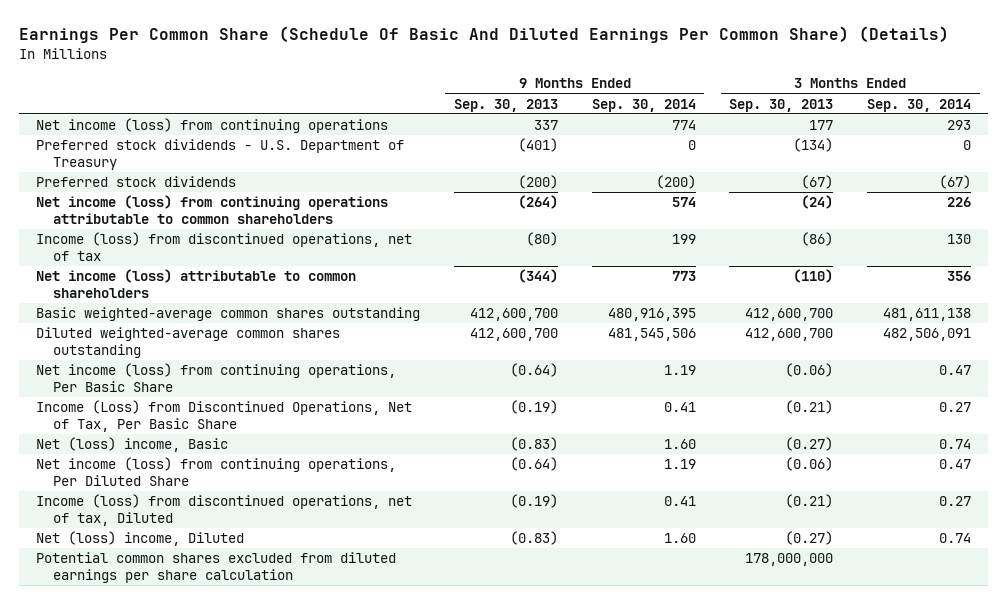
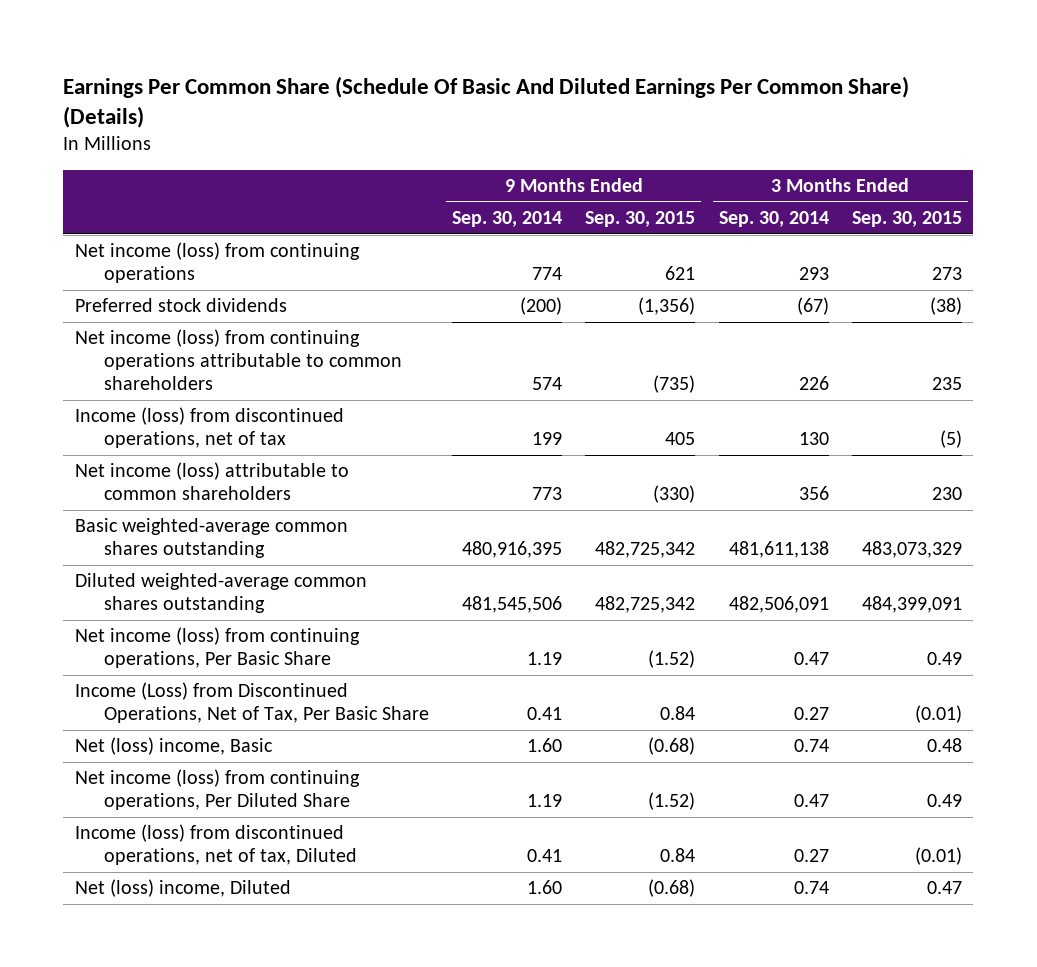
[453,98,558,112] Sep. 30, 2013 -> none
[729,98,834,112] Sep. 30, 2013 -> none
none -> [585,210,696,227] Sep. 30, 2015
none -> [851,210,962,227] Sep. 30, 2015
[35,139,404,171] Preferred stock dividends - U.S. Department of Treasury -> none
[35,552,396,584] Potential common shares excluded from diluted earnings per share calculation -> none

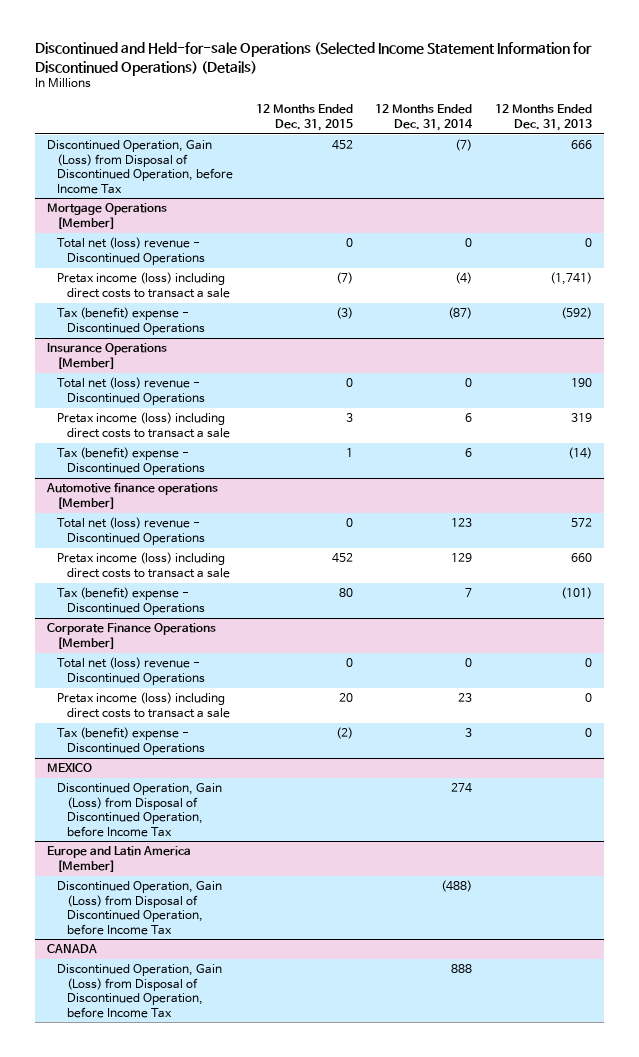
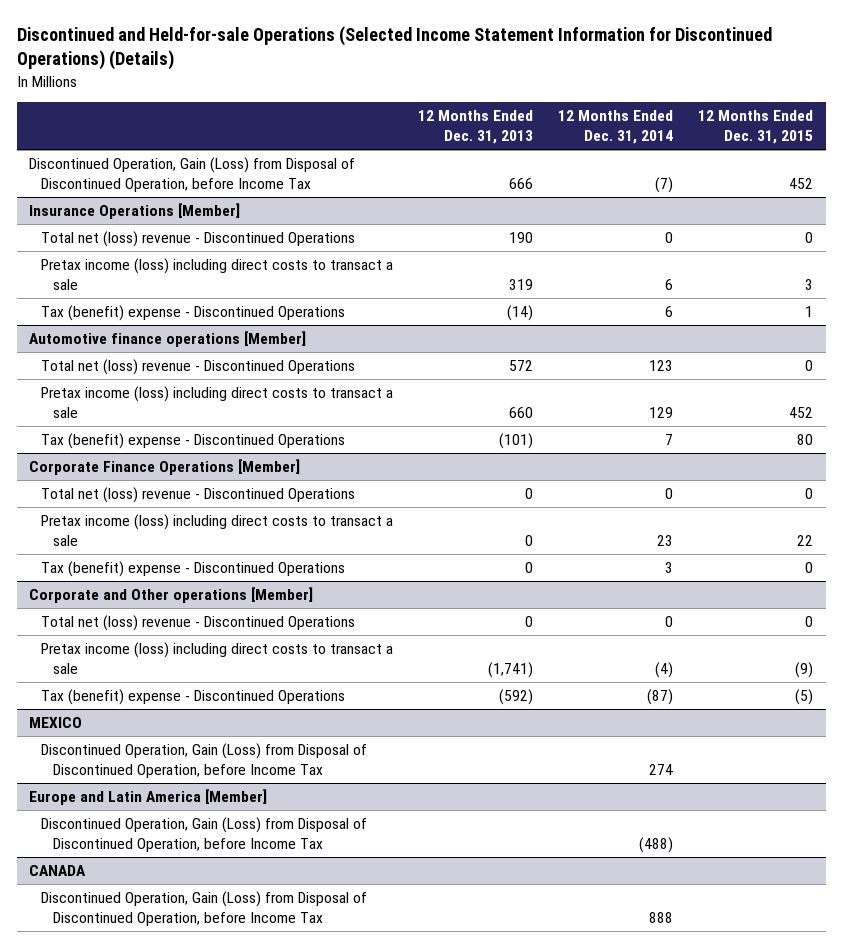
[46,203,167,229] Mortgage Operations [Member] -> none
[56,237,206,265] Total net (loss) revenue - Discontinued Operations -> none
[56,272,231,298] Pretax income (loss) including direct costs to transact a sale -> none
[56,307,206,335] Tax (benefit) expense - Discontinued Operations -> none
[338,693,353,703] 20 -> [797,534,814,546] 22
[335,727,353,740] (2) -> [805,562,814,574] 0
none -> [29,587,314,604] Corporate and Other operations [Member]
none -> [41,615,356,632] Total net (loss) revenue - Discontinued Operations
none -> [41,642,394,674] Pretax income (loss) including direct costs to transact a sale
none -> [41,689,346,706] Tax (benefit) expense - Discontinued Operations

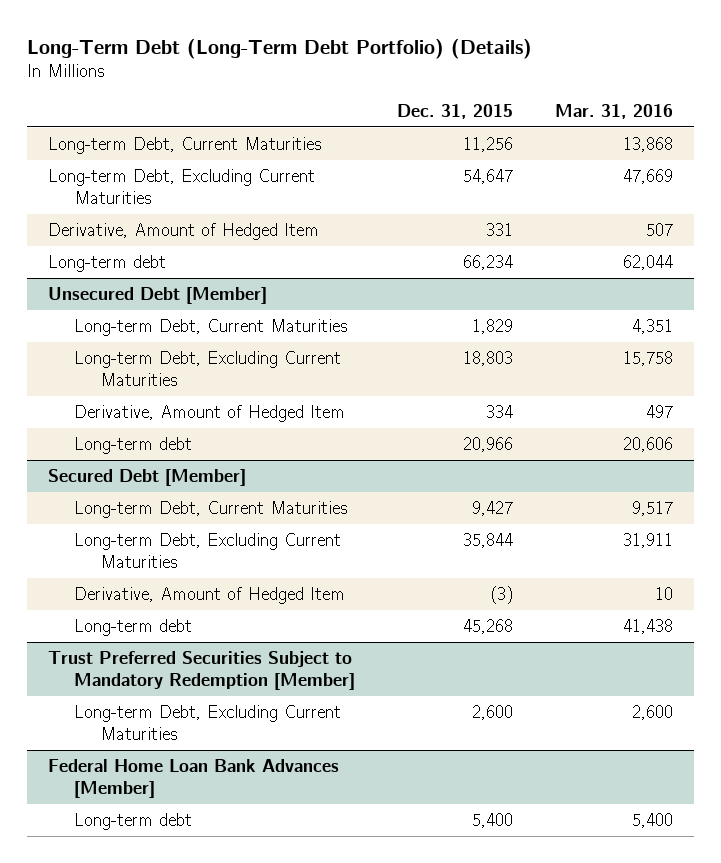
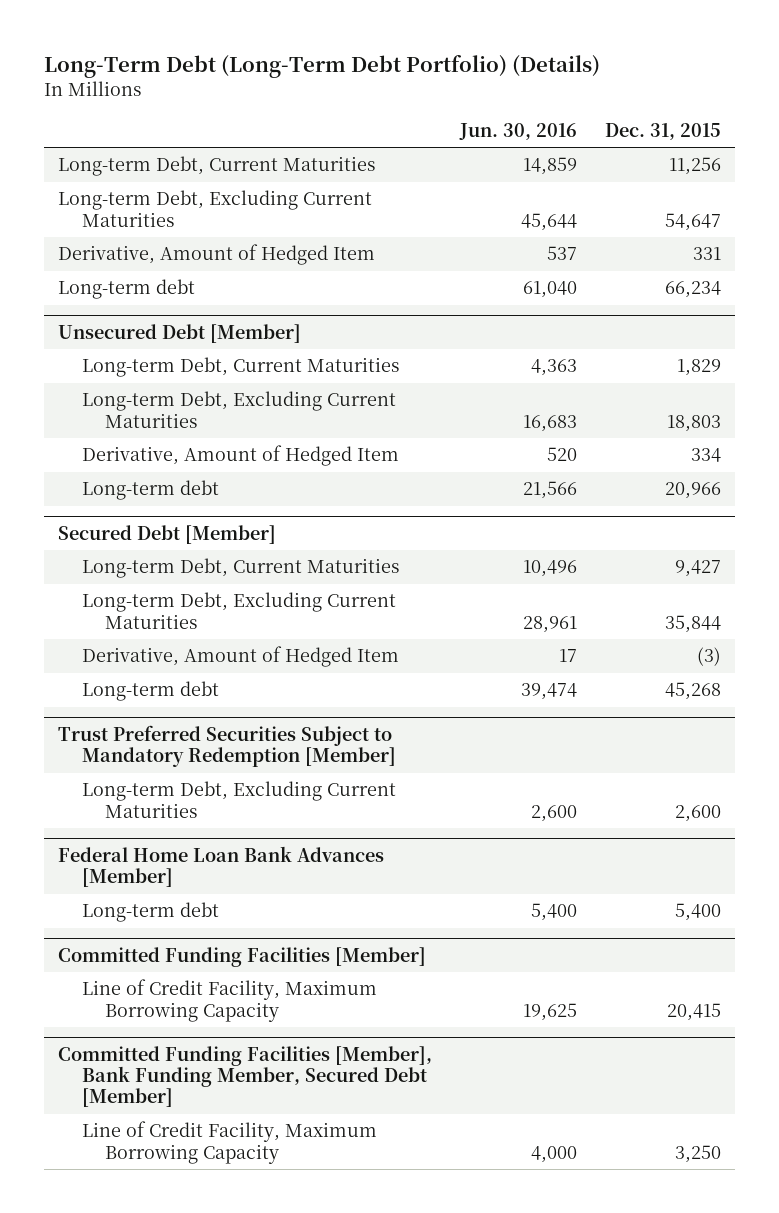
[554,103,673,119] Mar. 31, 2016 -> none
none -> [458,123,577,141] Jun. 30, 2016
none -> [57,947,426,968] Committed Funding Facilities [Member]
none -> [81,979,377,1022] Line of Credit Facility, Maximum Borrowing Capacity
none -> [57,1046,432,1108] Committed Funding Facilities [Member], Bank Funding Member, Secured Debt [Member]
none -> [81,1121,377,1164] Line of Credit Facility, Maximum Borrowing Capacity

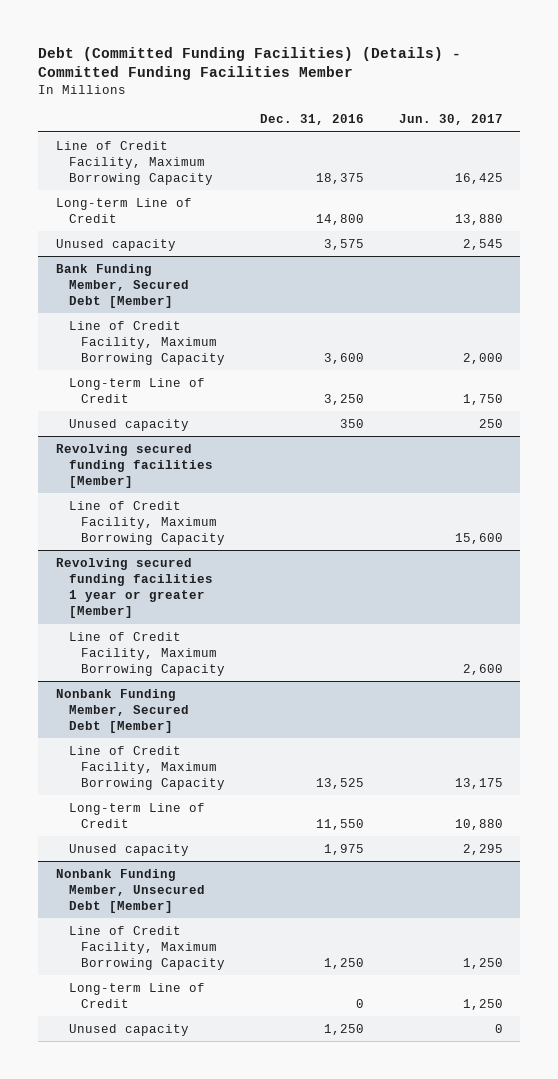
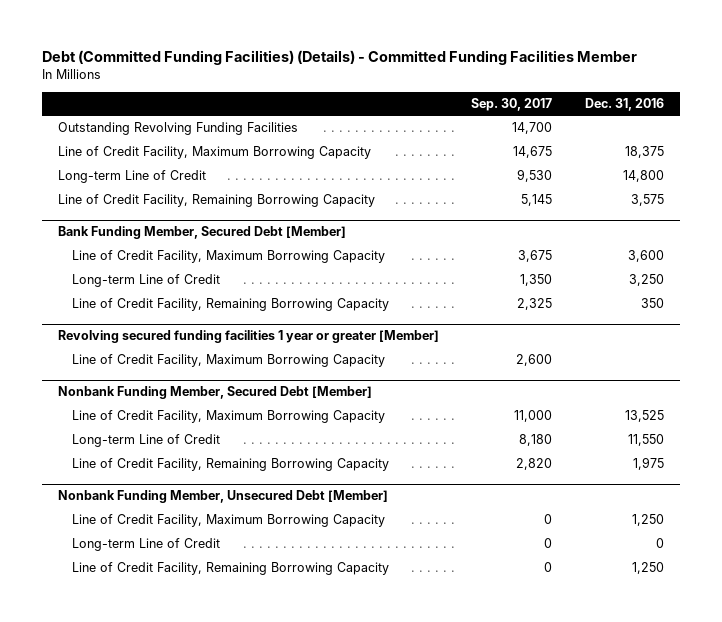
[398,114,503,126] Jun. 30, 2017 -> none
none -> [471,98,553,112] Sep. 30, 2017
none -> [58,122,299,136] Outstanding Revolving Funding Facilities
[55,238,176,251] Unused capacity -> [58,194,376,208] Line of Credit Facility, Remaining Borrowing Capacity
[55,443,213,488] Revolving secured funding facilities [Member] -> none
[68,500,226,545] Line of Credit Facility, Maximum Borrowing Capacity -> none
[68,418,189,431] Unused capacity -> [71,298,389,312] Line of Credit Facility, Remaining Borrowing Capacity
[68,843,189,856] Unused capacity -> [71,458,389,472] Line of Credit Facility, Remaining Borrowing Capacity
[68,1023,189,1036] Unused capacity -> [71,562,389,576] Line of Credit Facility, Remaining Borrowing Capacity

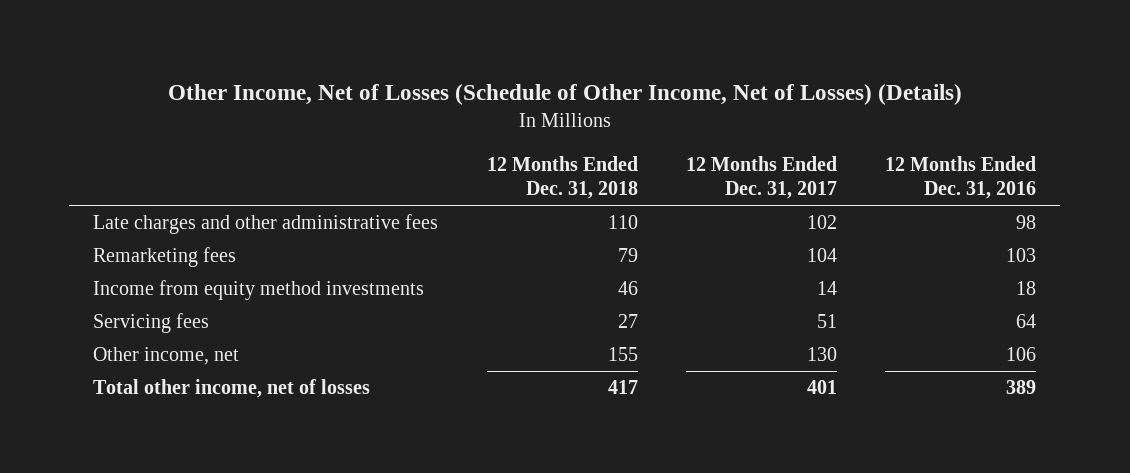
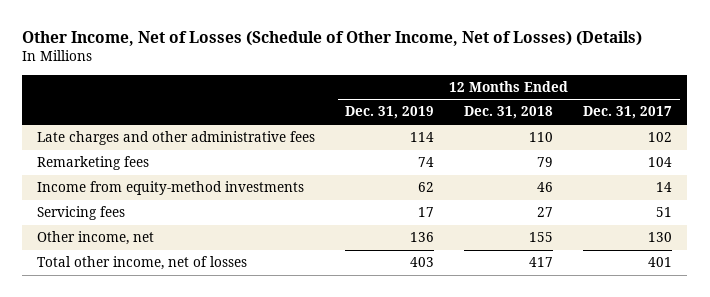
[885,155,1037,200] 12 Months Ended Dec. 31, 2016 -> none
none -> [345,106,435,120] Dec. 31, 2019
[93,280,425,301] Income from equity method investments -> [37,181,305,196] Income from equity-method investments

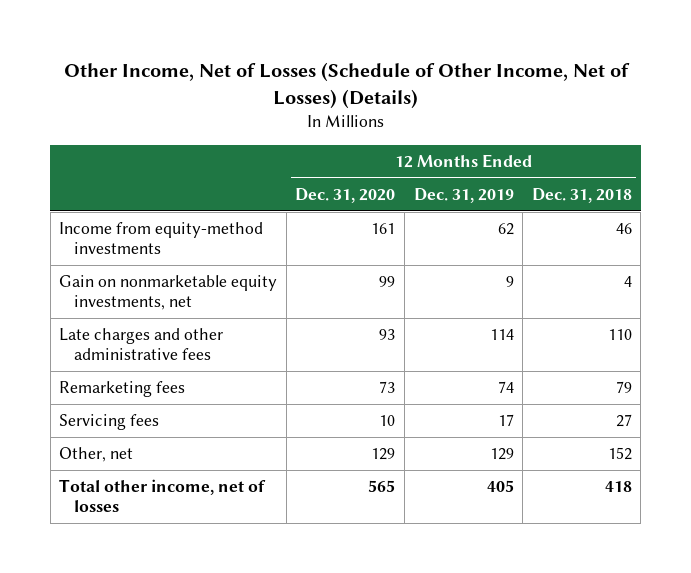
[583,106,673,120] Dec. 31, 2017 -> none
none -> [295,187,396,203] Dec. 31, 2020
[37,181,305,196] Income from equity-method investments -> [59,222,264,255] Income from equity-method investments
none -> [59,275,278,311] Gain on nonmarketable equity investments, net
[37,231,155,246] Other income, net -> [59,447,134,463] Other, net
[410,232,435,243] 136 -> [489,448,514,461] 129
[529,232,554,243] 155 -> [607,447,632,461] 152
[410,257,435,268] 403 -> [486,480,514,493] 405
[529,257,554,268] 417 -> [604,481,632,493] 418

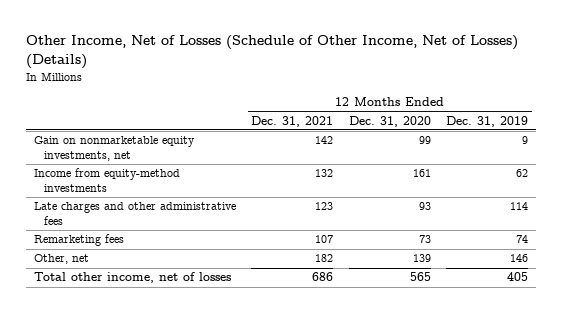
[531,187,632,203] Dec. 31, 2018 -> none
none -> [251,115,334,127] Dec. 31, 2021
[59,222,264,255] Income from equity-method investments -> [34,168,181,193] Income from equity-method investments
[59,414,160,431] Servicing fees -> none
[371,448,396,461] 129 -> [412,254,431,263] 139
[489,448,514,461] 129 -> [510,254,529,263] 146

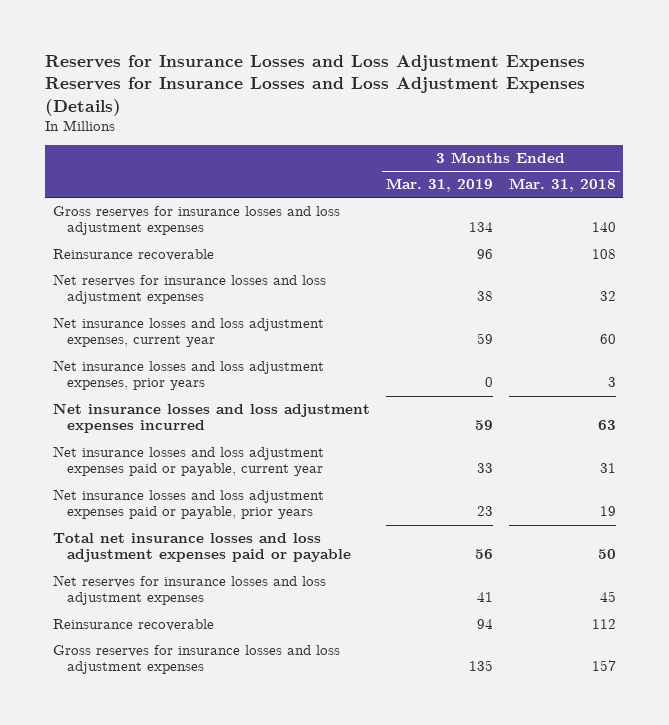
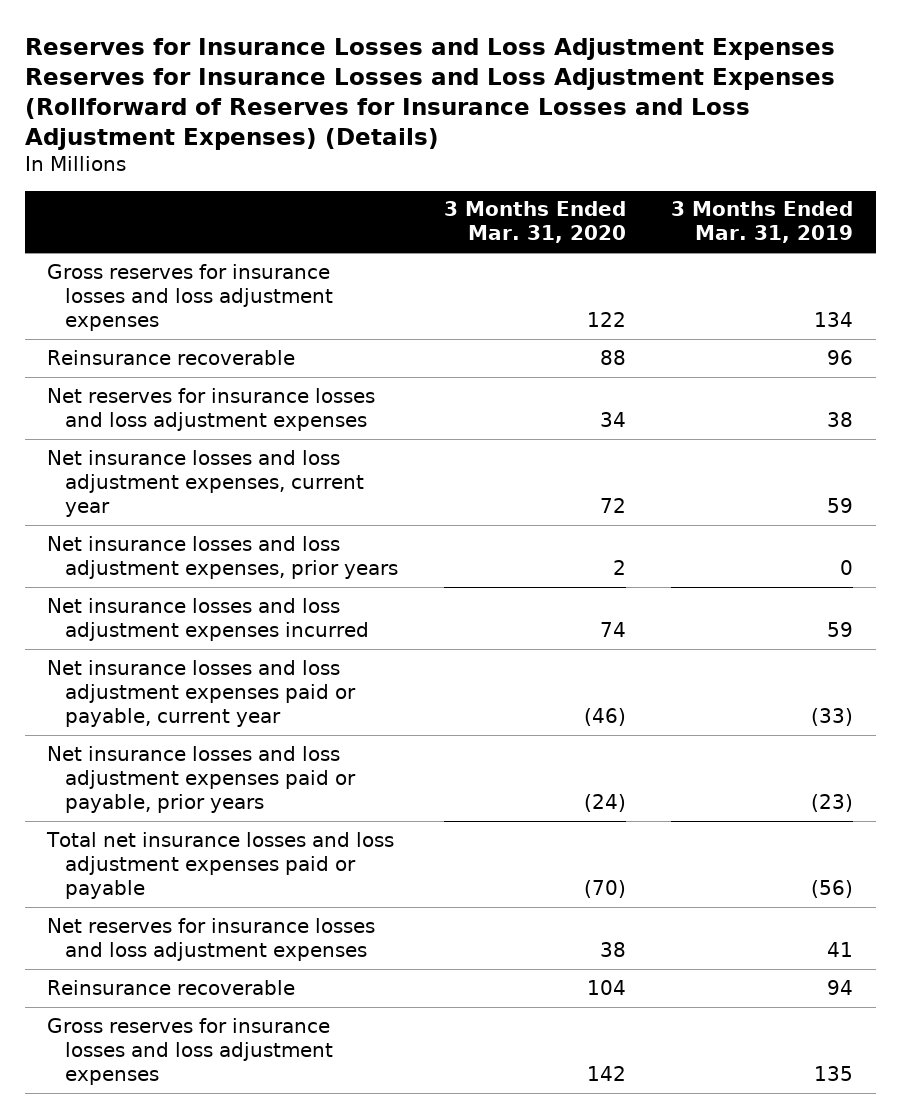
[45,55,586,116] Reserves for Insurance Losses and Loss Adjustment Expenses Reserves for Insurance Losses and Loss Adjustment Expenses (Details) -> [24,37,835,150] Reserves for Insurance Losses and Loss Adjustment Expenses Reserves for Insurance Losses and Loss Adjustment Expenses (Rollforward of Reserves for Insurance Losses and Loss Adjustment Expenses) (Details)
[508,178,616,193] Mar. 31, 2018 -> none
none -> [443,201,626,244] 3 Months Ended Mar. 31, 2020
[476,463,493,474] 33 -> [811,707,854,726] (33)
[476,506,493,517] 23 -> [811,793,854,812] (23)
[474,549,493,560] 56 -> [811,879,854,898] (56)

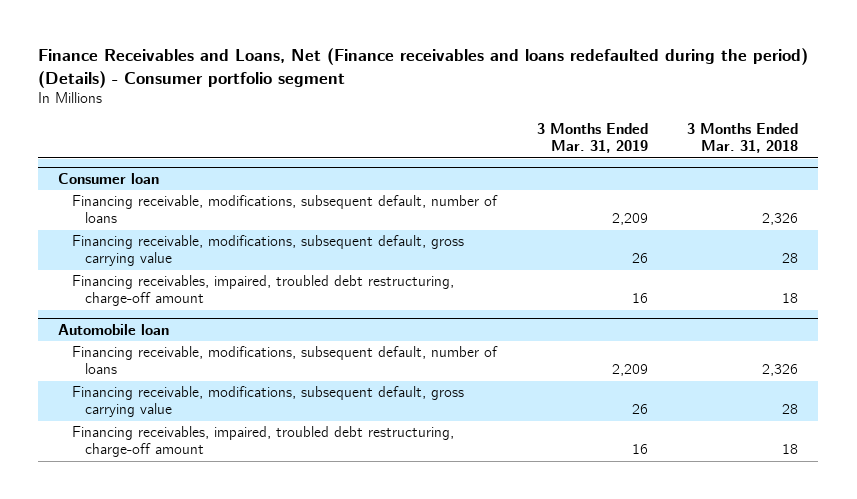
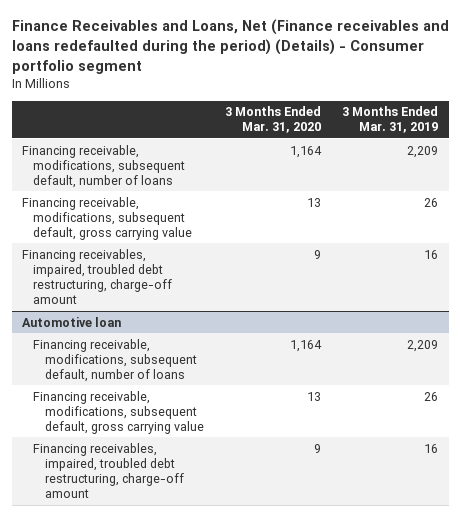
[687,123,799,154] 3 Months Ended Mar. 31, 2018 -> none
none -> [224,106,321,134] 3 Months Ended Mar. 31, 2020
[58,172,160,184] Consumer loan -> none
[58,323,170,335] Automobile loan -> [22,316,122,327] Automotive loan

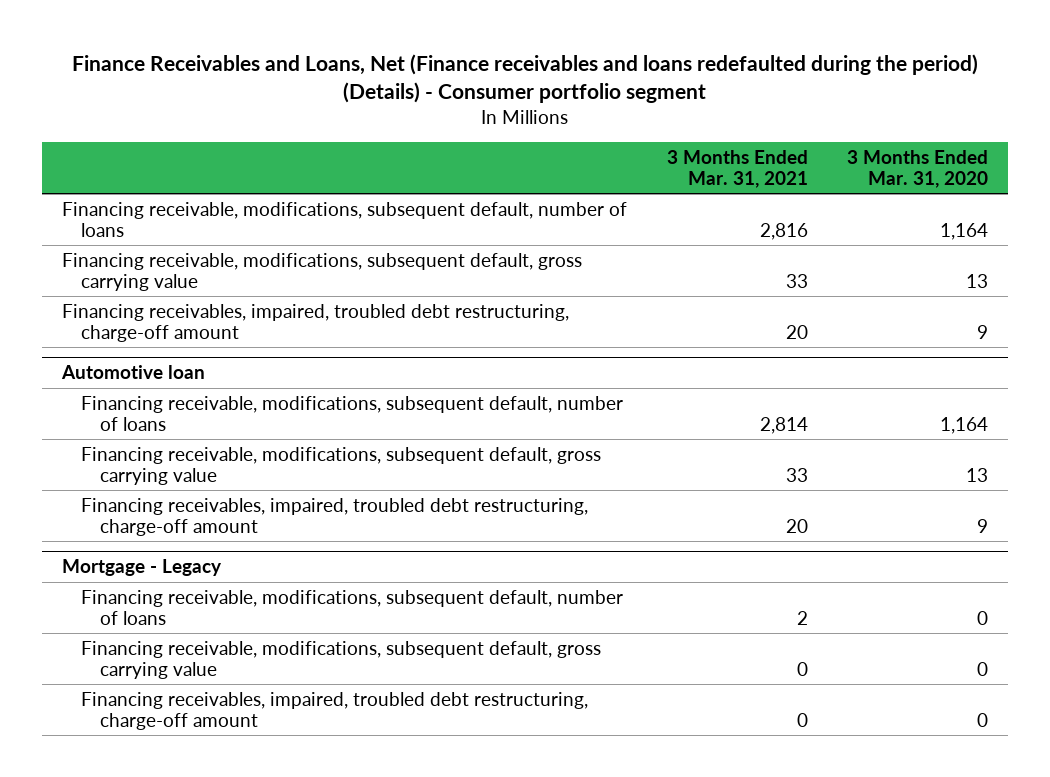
[342,106,439,134] 3 Months Ended Mar. 31, 2019 -> none
none -> [666,149,808,188] 3 Months Ended Mar. 31, 2021
none -> [62,559,223,577] Mortgage - Legacy
none -> [80,589,623,625] Financing receivable, modifications, subsequent default, number of loans
none -> [80,640,601,679] Financing receivable, modifications, subsequent default, gross carrying value
none -> [80,691,588,730] Financing receivables, impaired, troubled debt restructuring, charge-off amount

